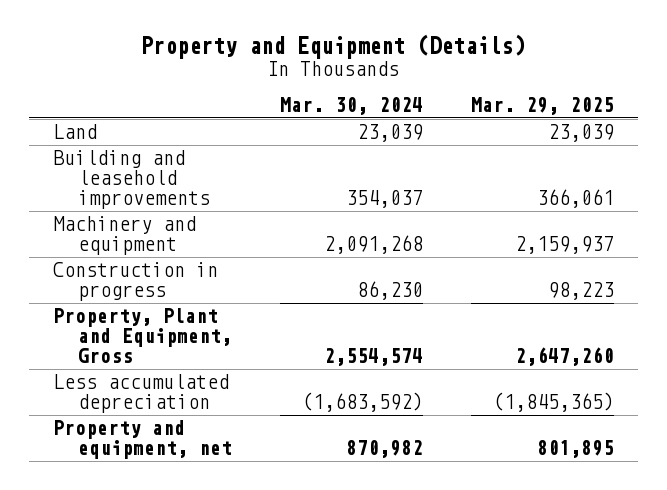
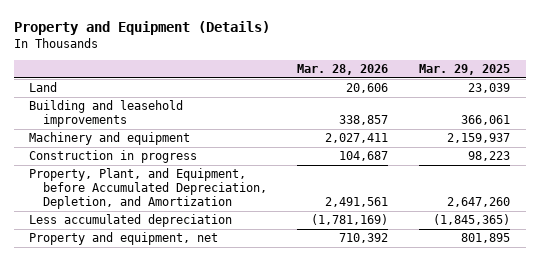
[280,97,424,116] Mar. 30, 2024 -> none
none -> [297,64,389,76] Mar. 28, 2026
[52,308,233,364] Property, Plant and Equipment, Gross -> [29,168,267,210] Property, Plant, and Equipment, before Accumulated Depreciation, Depletion, and Amortization

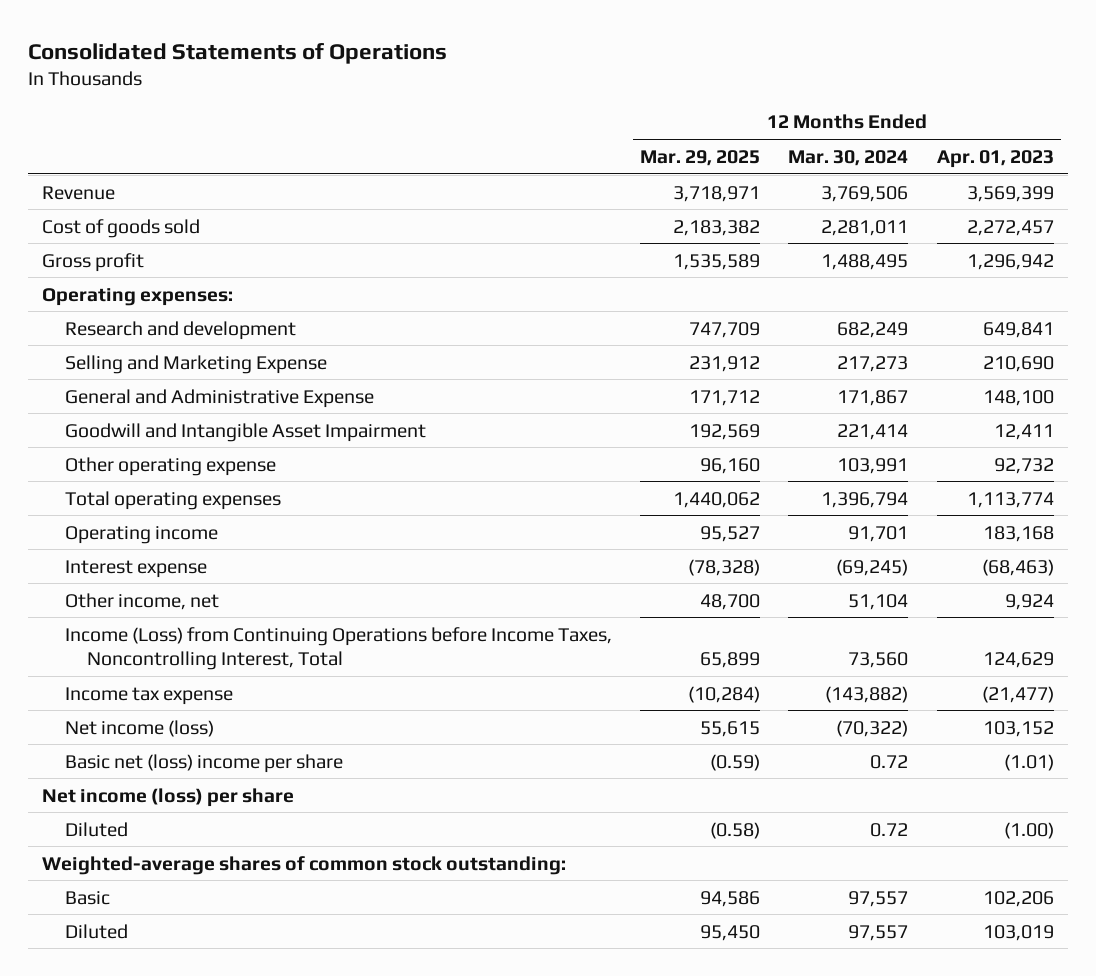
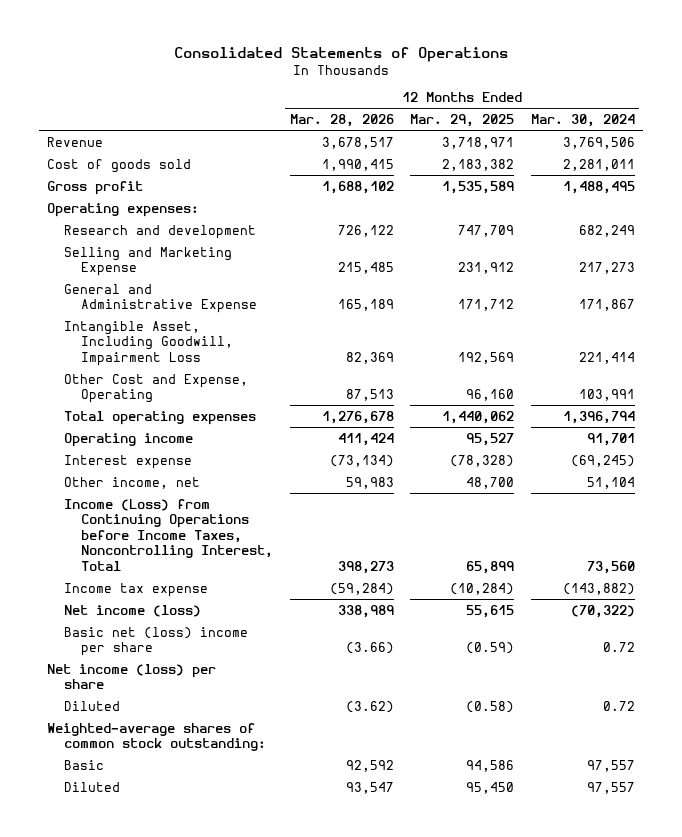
[936,149,1054,168] Apr. 01, 2023 -> none
none -> [289,114,394,128] Mar. 28, 2026
[64,422,426,442] Goodwill and Intangible Asset Impairment -> [64,320,234,366] Intangible Asset, Including Goodwill, Impairment Loss
[64,456,276,476] Other operating expense -> [64,373,249,404] Other Cost and Expense, Operating

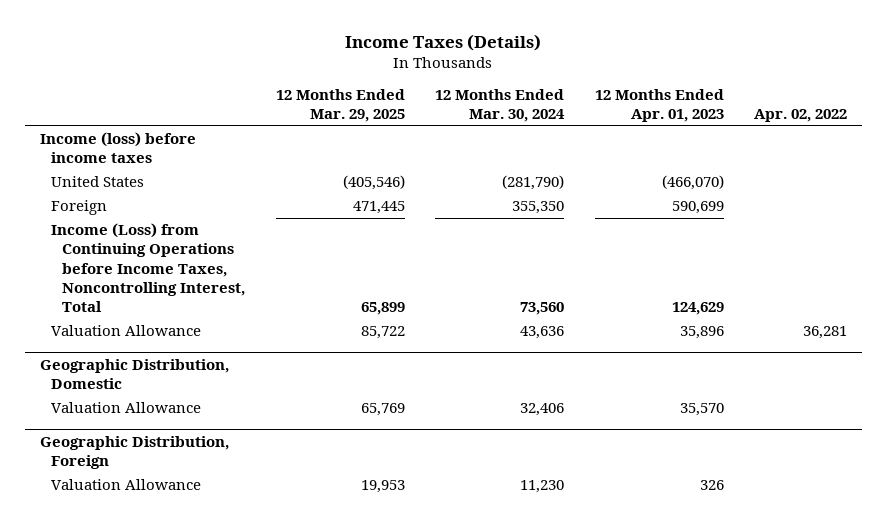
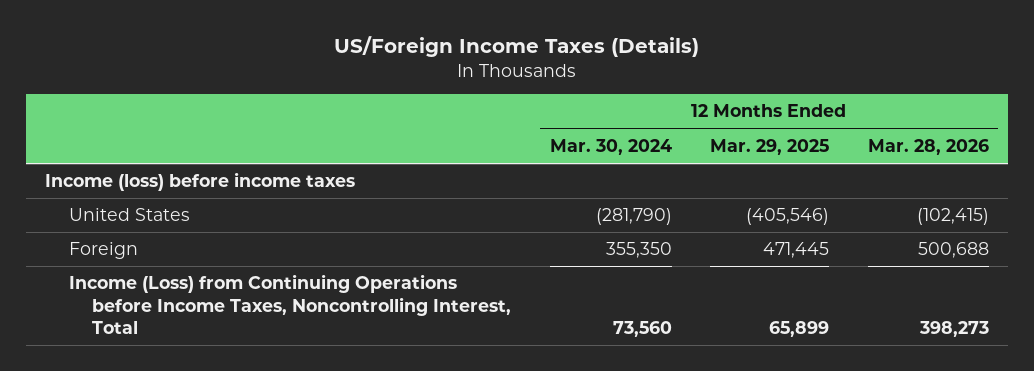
[345,33,542,51] Income Taxes (Details) -> [333,35,699,57] US/Foreign Income Taxes (Details)
[594,89,724,123] 12 Months Ended Apr. 01, 2023 -> none
[754,109,848,123] Apr. 02, 2022 -> none
none -> [867,138,989,155] Mar. 28, 2026
[50,325,201,337] Valuation Allowance -> none
[39,358,229,390] Geographic Distribution, Domestic -> none
[50,402,201,414] Valuation Allowance -> none
[39,435,229,470] Geographic Distribution, Foreign -> none
[50,479,201,491] Valuation Allowance -> none

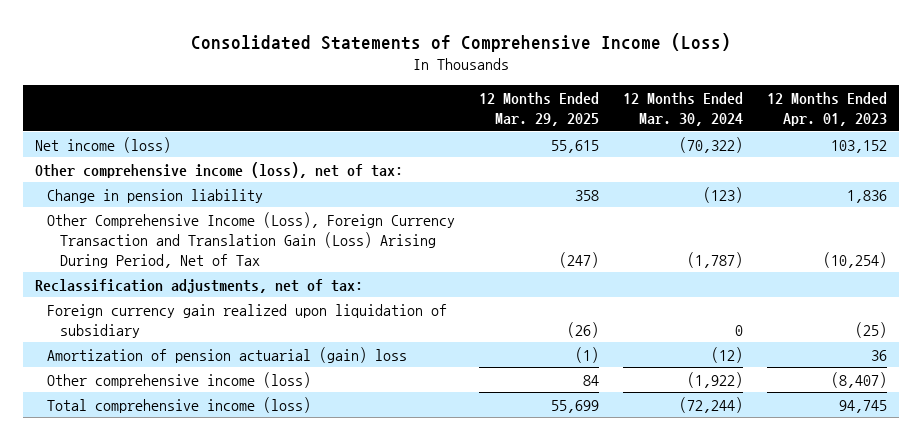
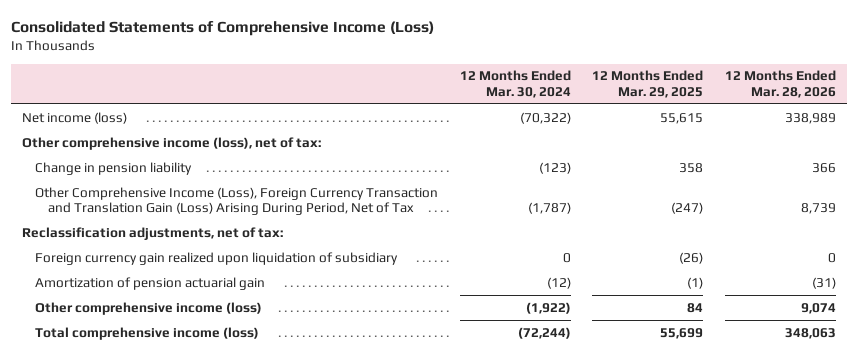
[767,92,888,127] 12 Months Ended Apr. 01, 2023 -> none
none -> [725,70,837,98] 12 Months Ended Mar. 28, 2026
[47,346,408,363] Amortization of pension actuarial (gain) loss -> [35,276,266,290] Amortization of pension actuarial gain

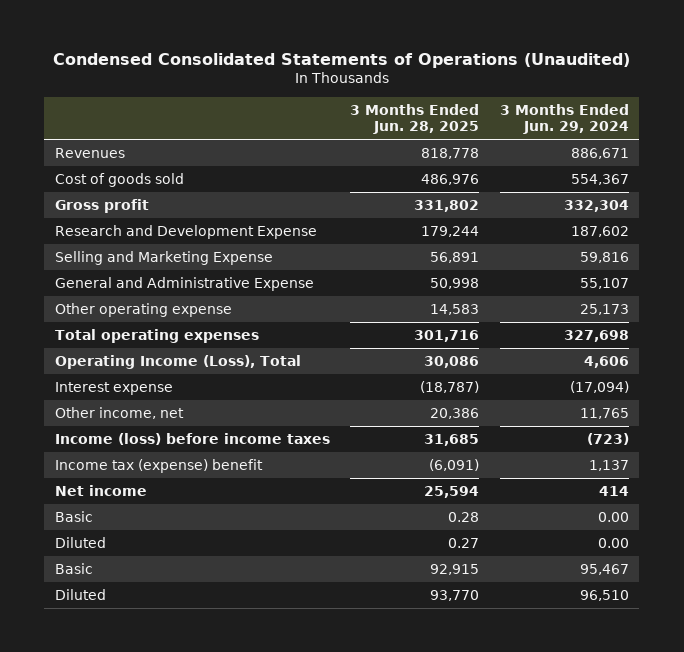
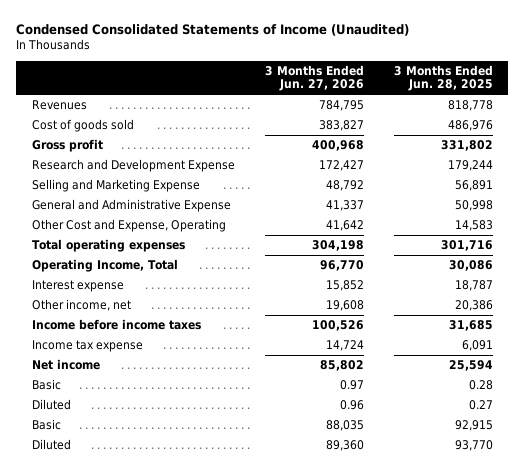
[52,53,630,69] Condensed Consolidated Statements of Operations (Unaudited) -> [16,24,410,37] Condensed Consolidated Statements of Income (Unaudited)
[499,103,629,135] 3 Months Ended Jun. 29, 2024 -> none
none -> [264,65,364,92] 3 Months Ended Jun. 27, 2026
[54,302,232,317] Other operating expense -> [31,219,226,233] Other Cost and Expense, Operating
[54,354,301,369] Operating Income (Loss), Total -> [31,259,178,273] Operating Income, Total
[420,380,480,393] (18,787) -> [454,280,493,292] 18,787
[54,432,330,445] Income (loss) before income taxes -> [31,319,201,331] Income before income taxes
[54,458,263,473] Income tax (expense) benefit -> [31,340,143,353] Income tax expense
[429,458,480,471] (6,091) -> [461,340,493,352] 6,091

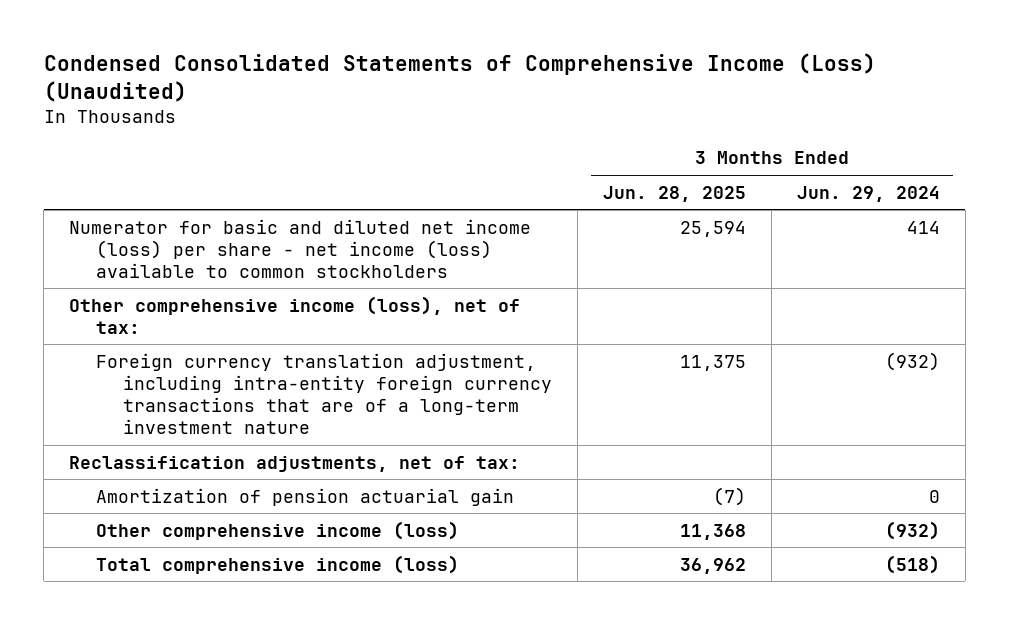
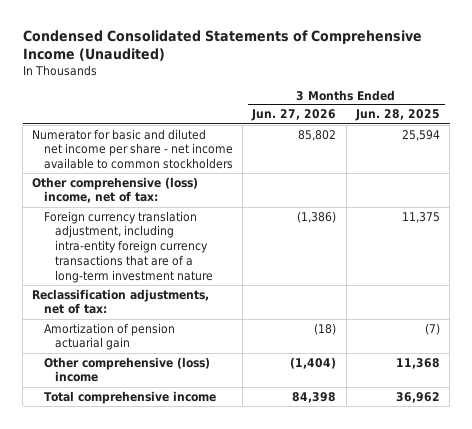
[43,53,876,102] Condensed Consolidated Statements of Comprehensive Income (Loss) (Unaudited) -> [22,29,422,61] Condensed Consolidated Statements of Comprehensive Income (Unaudited)
[797,185,941,202] Jun. 29, 2024 -> none
none -> [251,109,337,122] Jun. 27, 2026
[68,218,531,278] Numerator for basic and diluted net income (loss) per share - net income (loss) available to common stockholders -> [32,128,233,170] Numerator for basic and diluted net income per share - net income available to common stockholders
[68,295,520,334] Other comprehensive income (loss), net of tax: -> [32,176,199,204] Other comprehensive (loss) income, net of tax:
[96,520,460,540] Other comprehensive income (loss) -> [43,356,210,383] Other comprehensive (loss) income
[96,554,460,574] Total comprehensive income (loss) -> [43,390,216,404] Total comprehensive income

